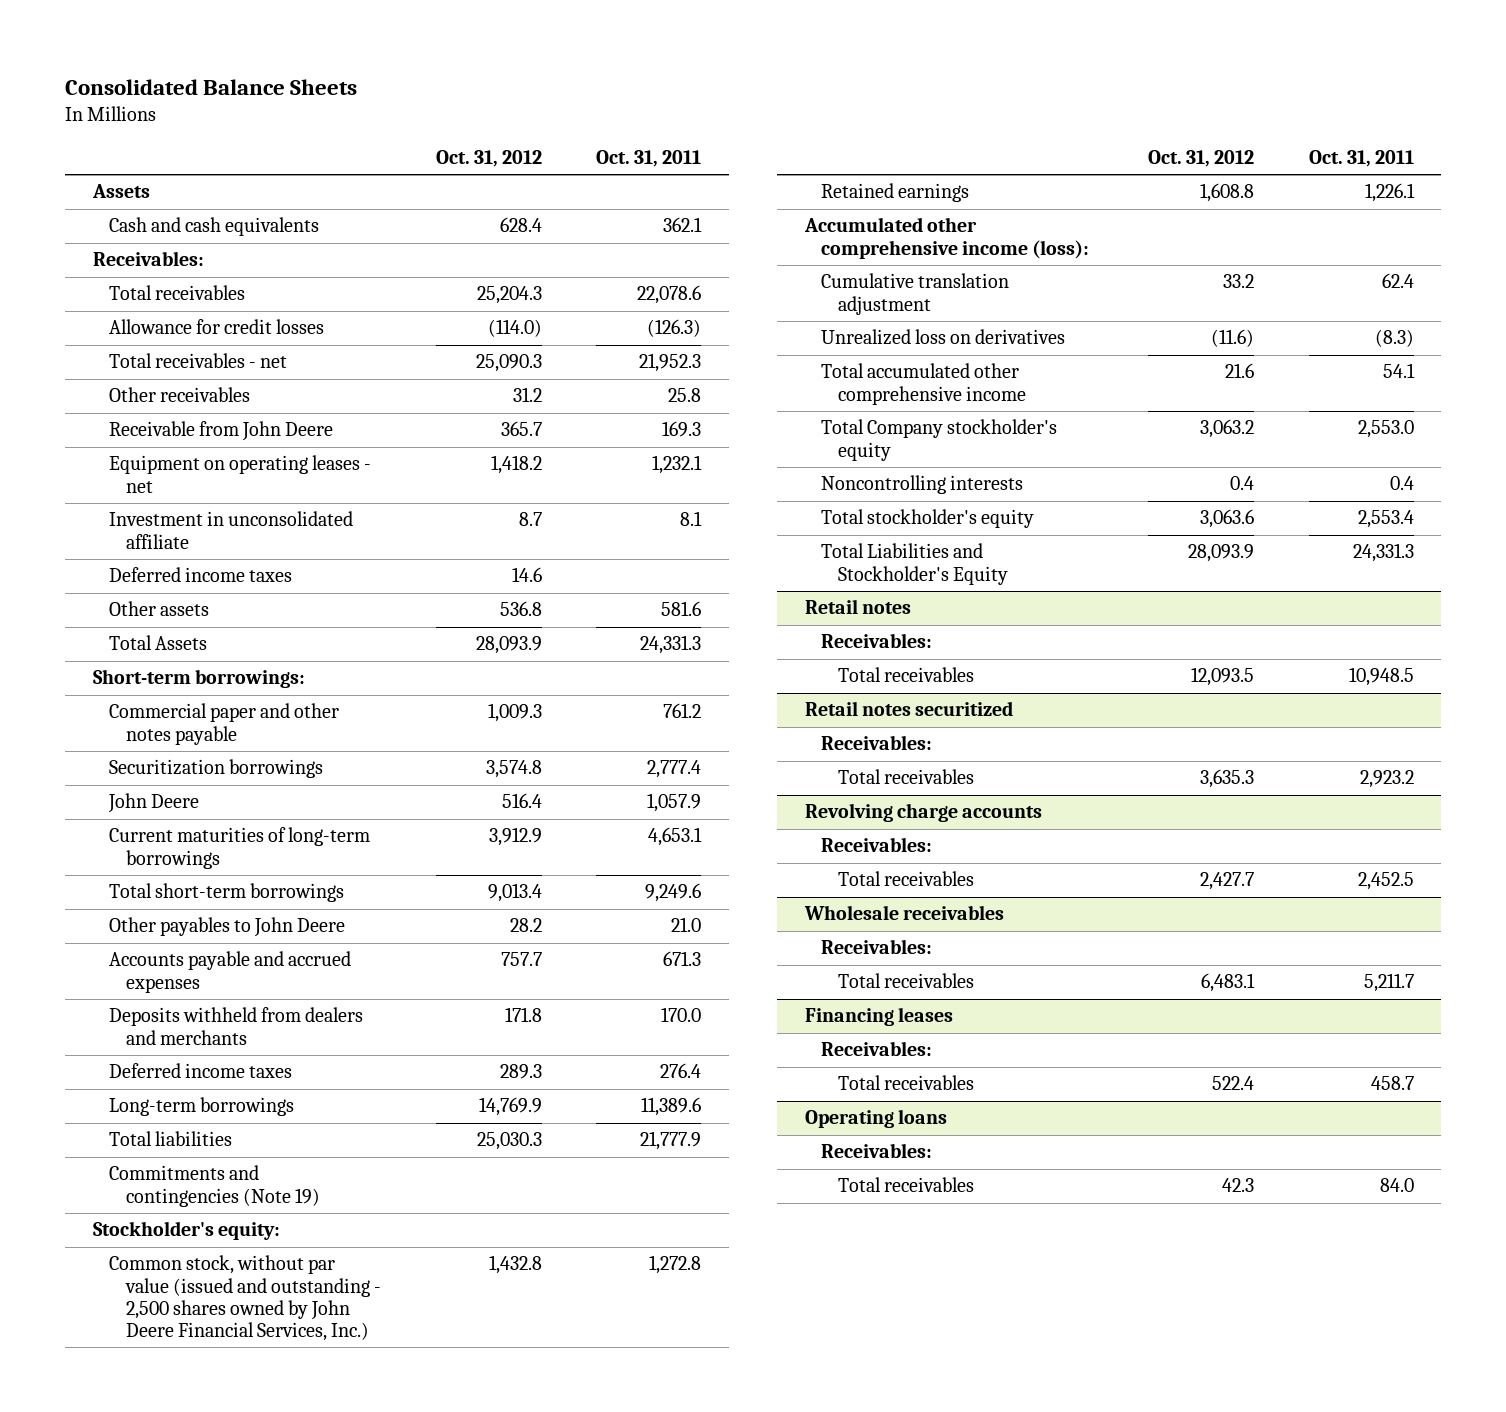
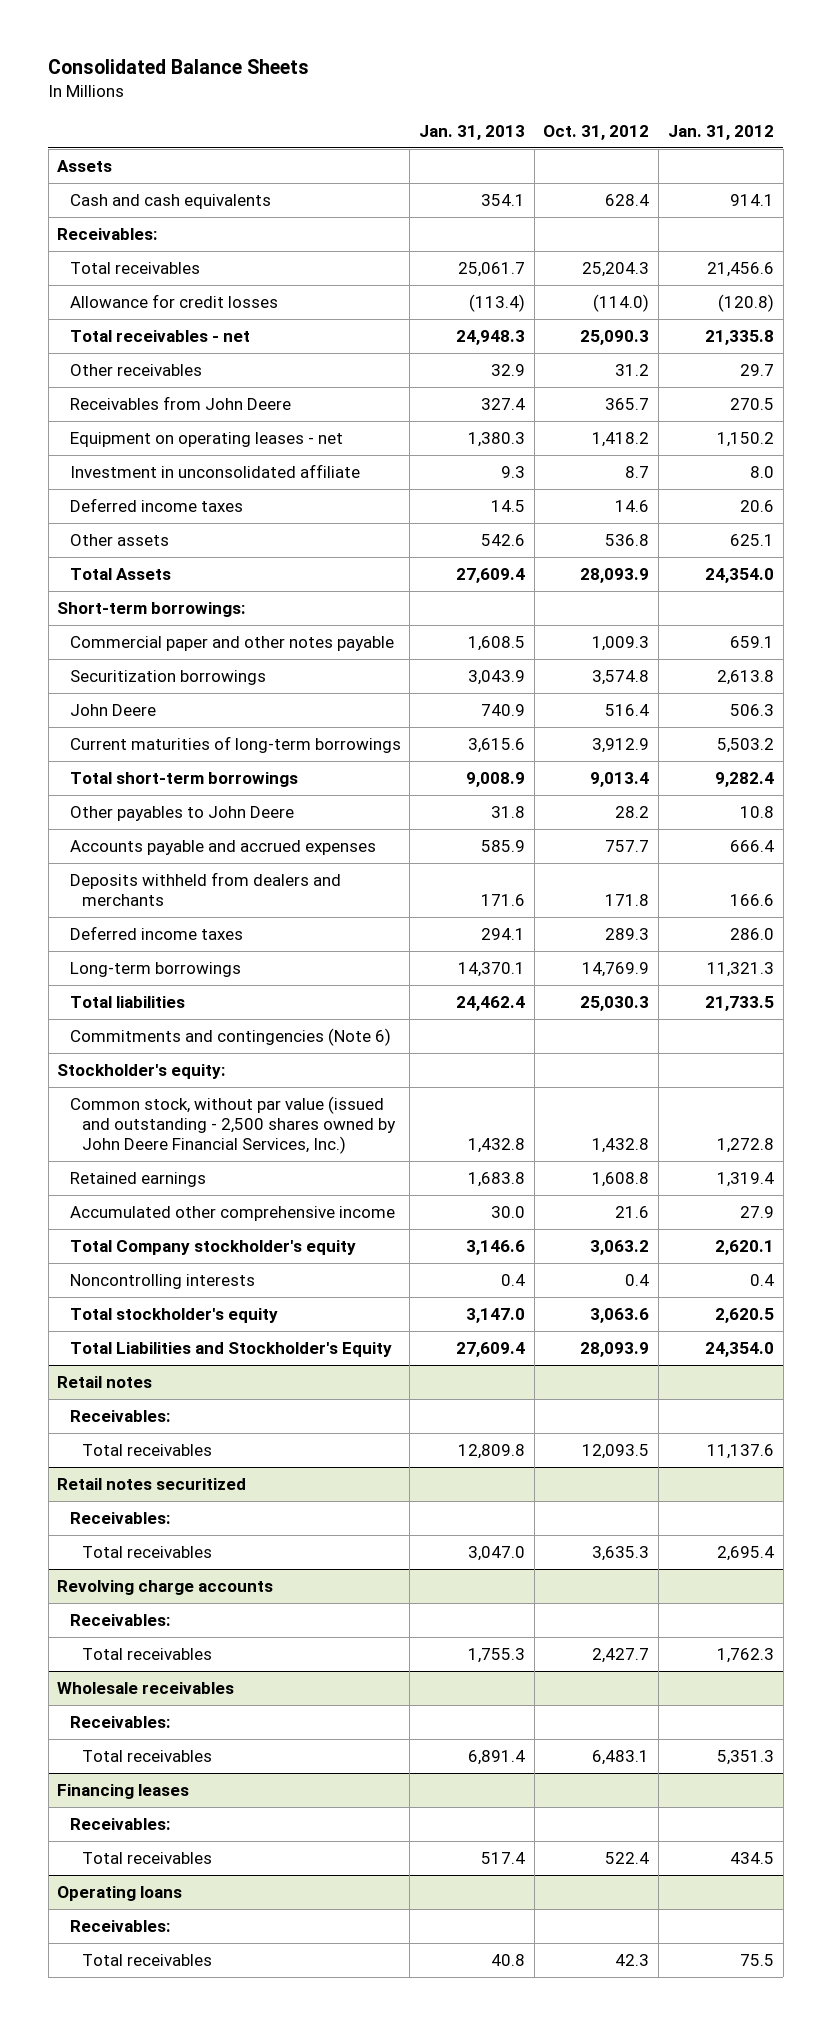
[596,149,702,167] Oct. 31, 2011 -> none
none -> [419,124,526,140] Jan. 31, 2013
none -> [667,124,774,140] Jan. 31, 2012
[109,421,334,442] Receivable from John Deere -> [69,395,291,410] Receivables from John Deere
[109,1165,320,1207] Commitments and contingencies (Note 19) -> [69,1027,391,1046] Commitments and contingencies (Note 6)
[803,217,1090,259] Accumulated other comprehensive income (loss): -> none
[821,273,1010,315] Cumulative translation adjustment -> none
[821,329,1066,346] Unrealized loss on derivatives -> none
[821,363,1026,405] Total accumulated other comprehensive income -> [69,1205,395,1221] Accumulated other comprehensive income

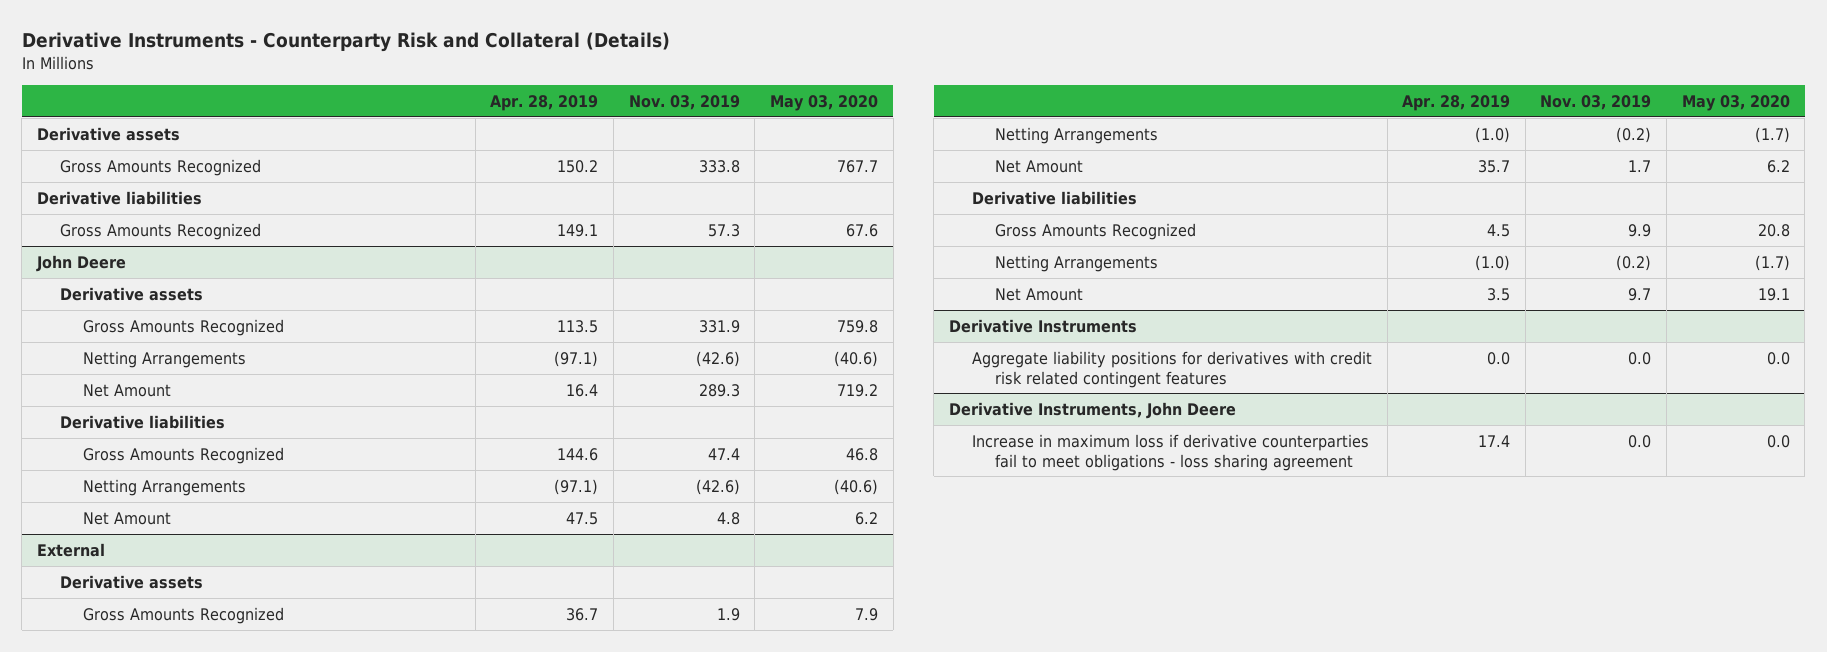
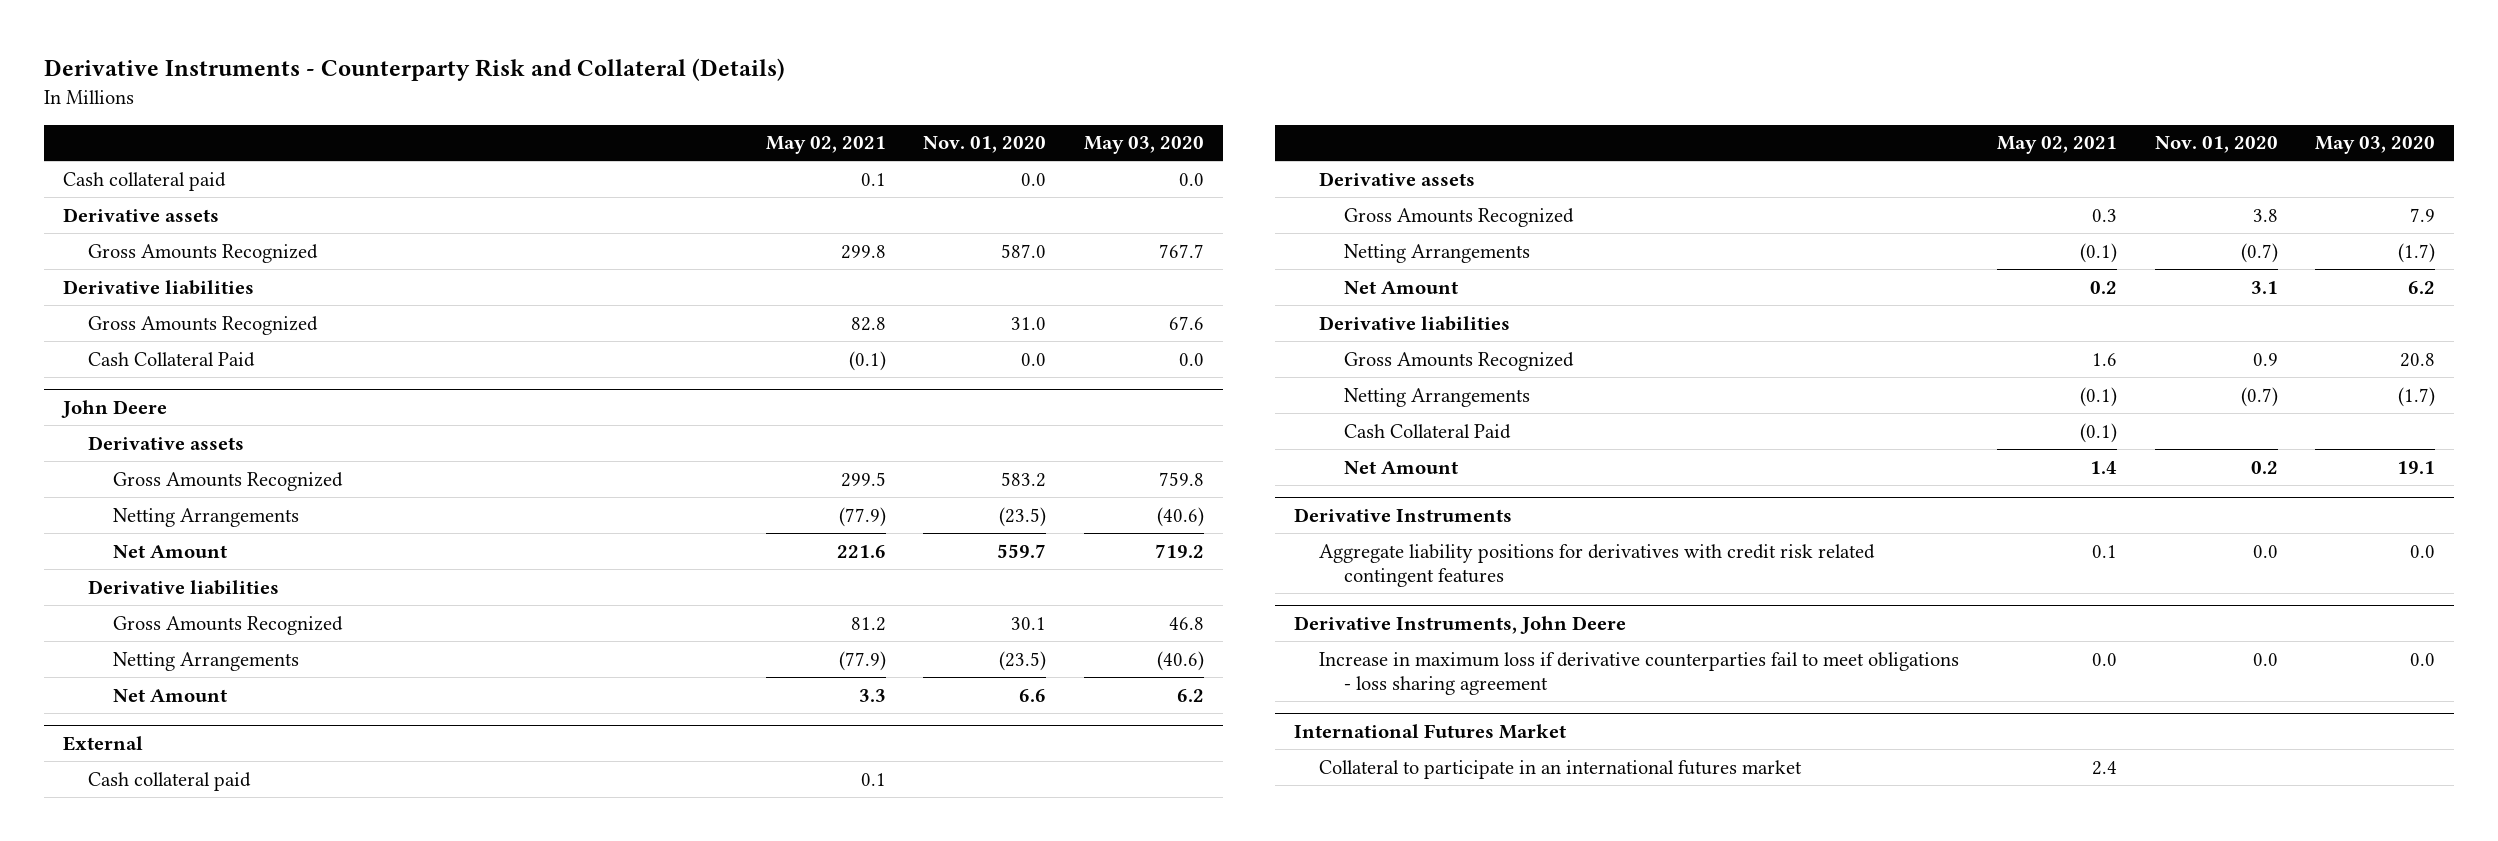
[490,94,599,111] Apr. 28, 2019 -> none
[628,94,740,110] Nov. 03, 2019 -> none
none -> [765,136,886,155] May 02, 2021
none -> [923,136,1047,154] Nov. 01, 2020
none -> [62,171,226,191] Cash collateral paid
none -> [87,351,255,367] Cash Collateral Paid
none -> [87,771,251,791] Cash collateral paid
none -> [1344,423,1512,439] Cash Collateral Paid
none -> [1293,723,1566,739] International Futures Market
none -> [1319,759,1803,779] Collateral to participate in an international futures market

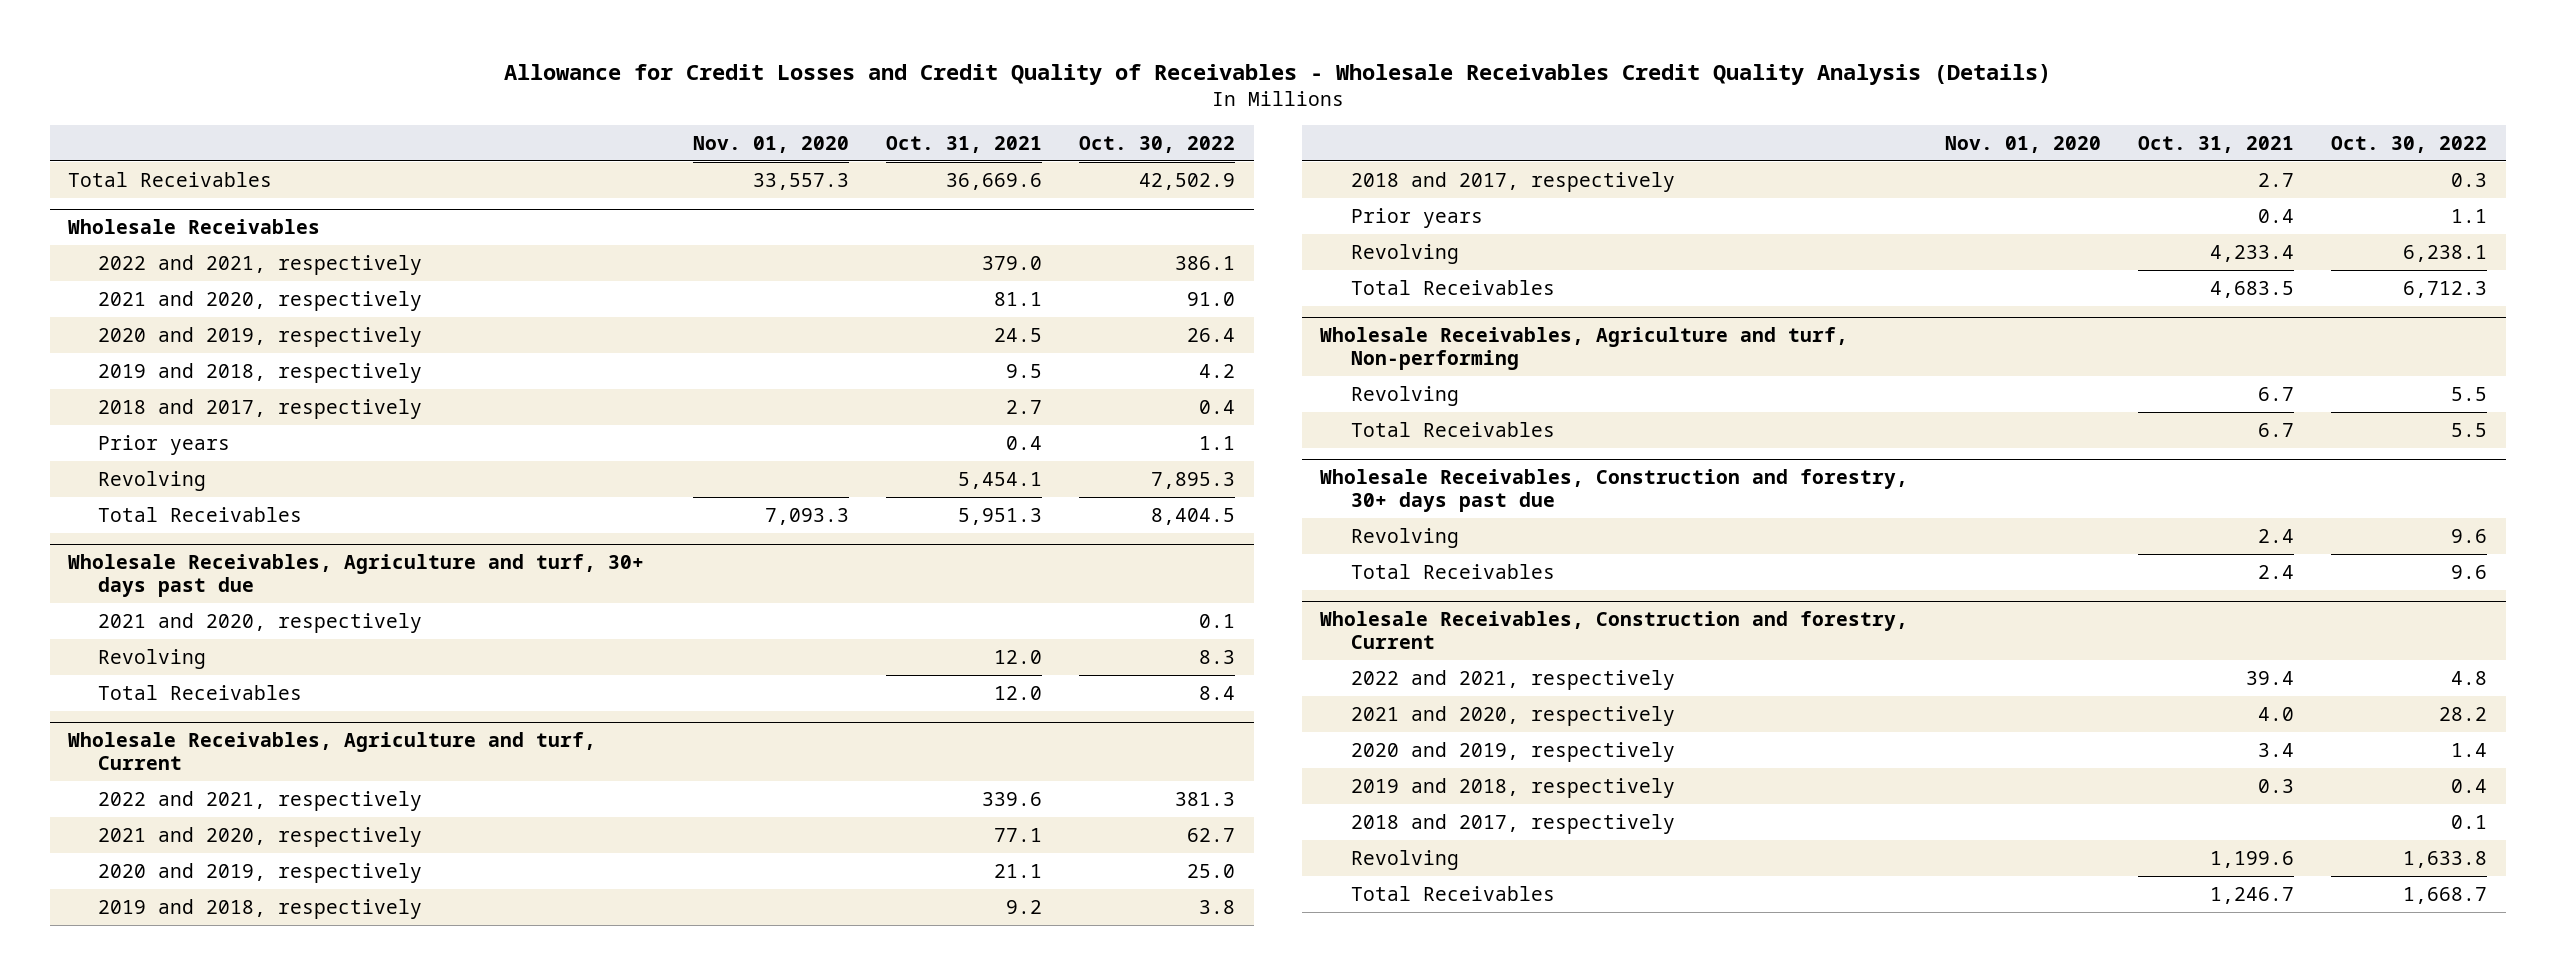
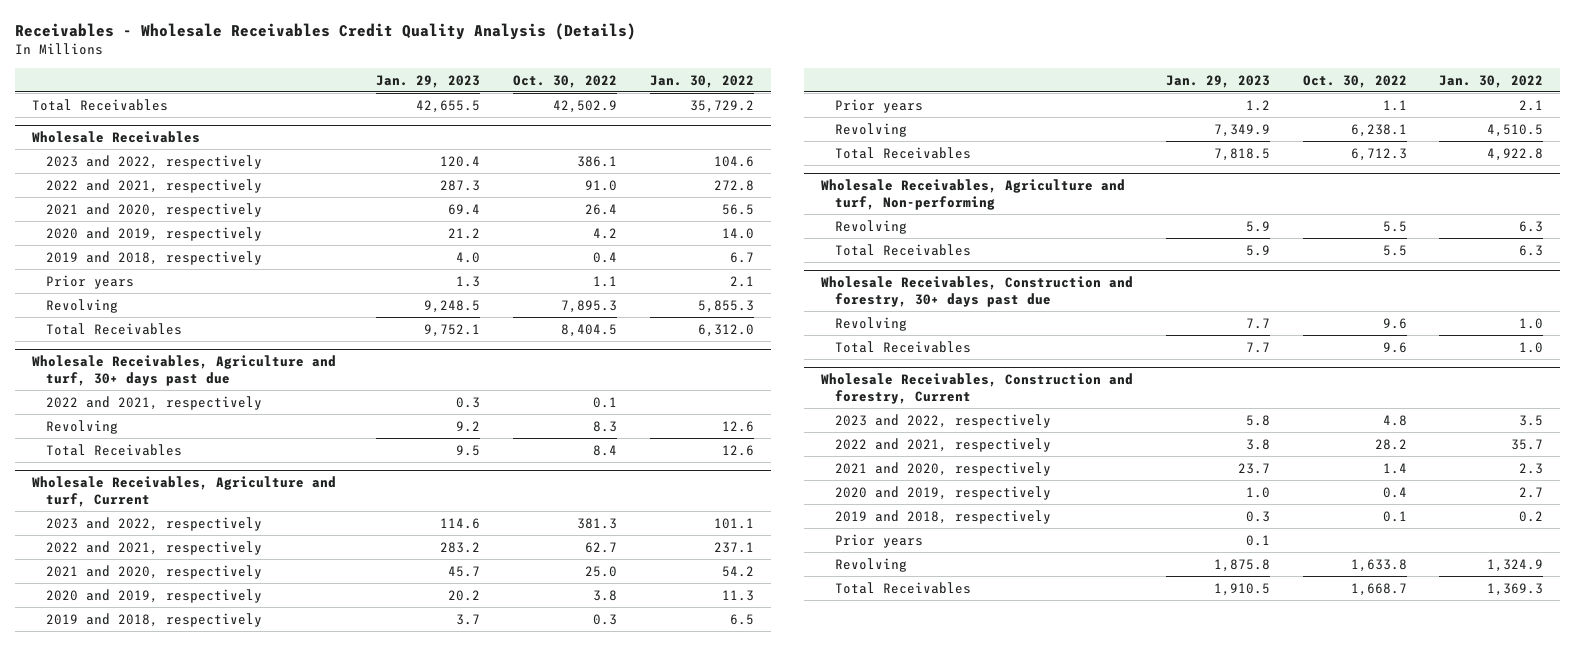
[503,63,2051,85] Allowance for Credit Losses and Credit Quality of Receivables - Wholesale Receivables Credit Quality Analysis (Details) -> [15,23,637,41] Receivables - Wholesale Receivables Credit Quality Analysis (Details)
[693,136,850,154] Nov. 01, 2020 -> none
[886,136,1043,154] Oct. 31, 2021 -> none
none -> [376,74,481,88] Jan. 29, 2023
none -> [650,74,755,88] Jan. 30, 2022
[98,398,423,419] 2018 and 2017, respectively -> none
none -> [45,154,262,169] 2023 and 2022, respectively
[1175,255,1236,270] 386.1 -> [585,179,618,191] 91.0
[1187,291,1236,306] 91.0 -> [585,203,618,215] 26.4
[1187,327,1236,342] 26.4 -> [593,227,618,239] 4.2
[1199,363,1236,378] 4.2 -> [593,251,618,263] 0.4
[98,612,423,633] 2021 and 2020, respectively -> [45,395,262,410] 2022 and 2021, respectively
[1350,171,1675,192] 2018 and 2017, respectively -> none
none -> [45,516,262,531] 2023 and 2022, respectively
[1175,791,1236,806] 381.3 -> [585,541,618,553] 62.7
[1187,827,1236,842] 62.7 -> [585,565,618,577] 25.0
[1187,863,1236,878] 25.0 -> [593,589,618,601] 3.8
[1199,899,1236,914] 3.8 -> [593,613,618,625] 0.3
[1350,813,1675,834] 2018 and 2017, respectively -> none
none -> [835,413,1052,428] 2023 and 2022, respectively
[2451,670,2488,685] 4.8 -> [1374,438,1407,450] 28.2
[2439,706,2488,721] 28.2 -> [1382,462,1407,474] 1.4
[2451,742,2488,757] 1.4 -> [1382,486,1407,498] 0.4
[2451,778,2488,793] 0.4 -> [1382,510,1407,522] 0.1
none -> [835,533,924,548] Prior years

